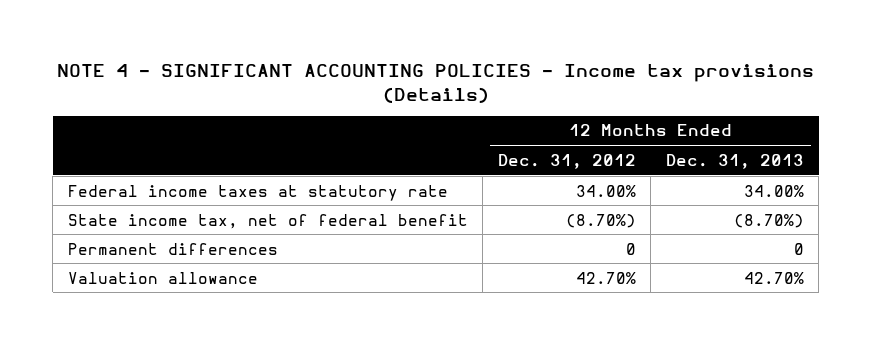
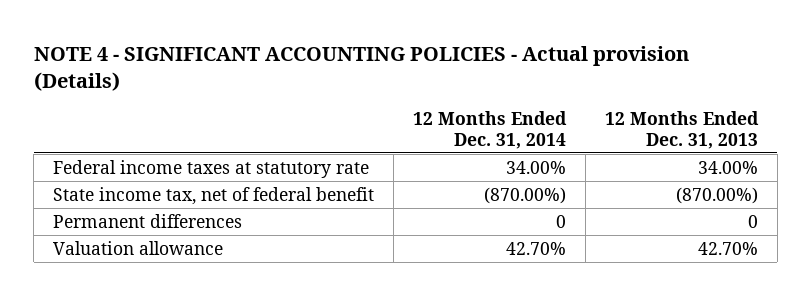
[56,63,814,103] NOTE 4 - SIGNIFICANT ACCOUNTING POLICIES - Income tax provisions (Details) -> [33,45,689,91] NOTE 4 - SIGNIFICANT ACCOUNTING POLICIES - Actual provision (Details)
[497,153,636,169] Dec. 31, 2012 -> none
none -> [412,110,567,149] 12 Months Ended Dec. 31, 2014
[733,213,804,228] (8.70%) -> [675,186,758,204] (870.00%)

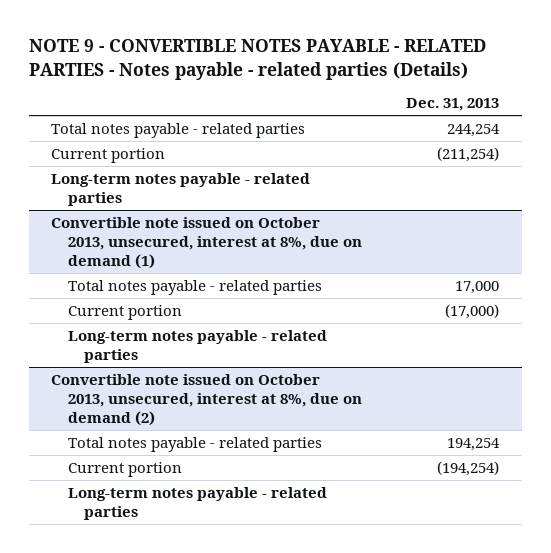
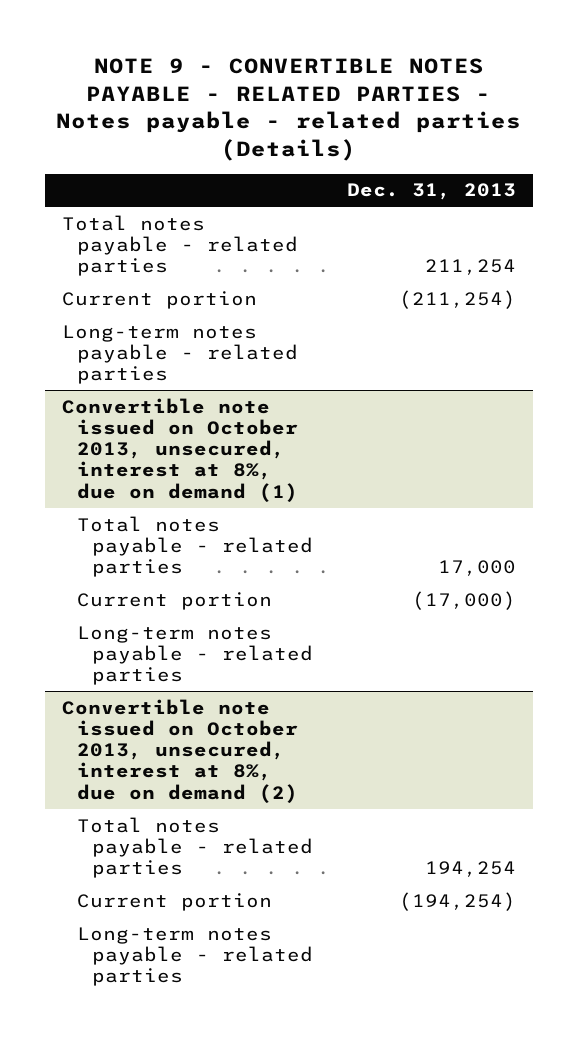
[447,123,501,137] 244,254 -> [425,259,517,276] 211,254

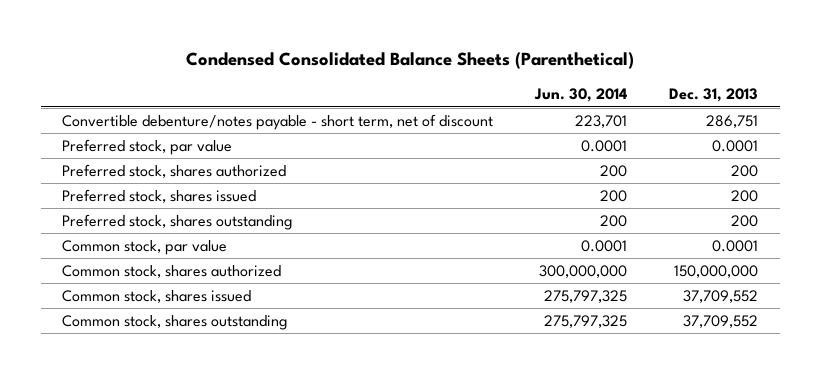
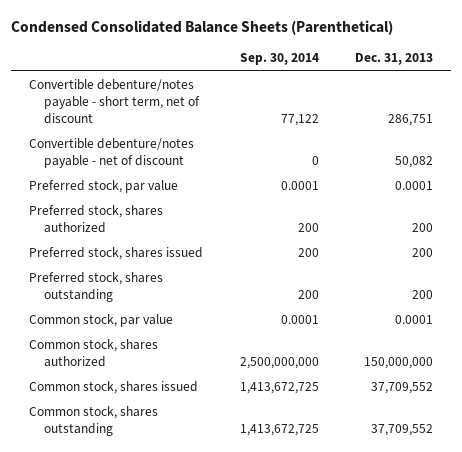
[534,88,628,103] Jun. 30, 2014 -> none
none -> [239,53,319,66] Sep. 30, 2014
none -> [29,138,195,169] Convertible debenture/notes payable - net of discount

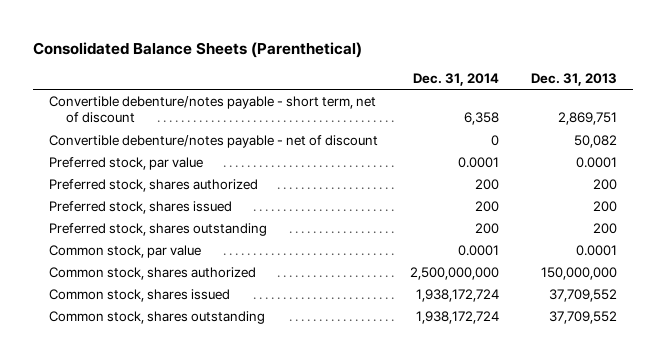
[11,19,394,35] Condensed Consolidated Balance Sheets (Parenthetical) -> [32,41,362,58] Consolidated Balance Sheets (Parenthetical)
[239,53,319,66] Sep. 30, 2014 -> none
none -> [412,73,499,87] Dec. 31, 2014
[387,114,433,127] 286,751 -> [558,112,618,126] 2,869,751

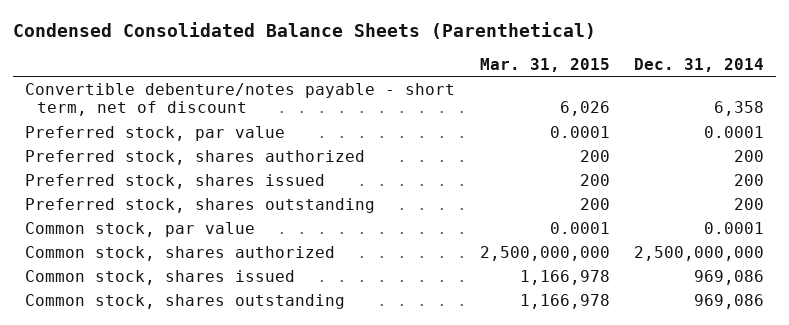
[32,41,362,58] Consolidated Balance Sheets (Parenthetical) -> [12,21,596,39] Condensed Consolidated Balance Sheets (Parenthetical)
[531,73,618,87] Dec. 31, 2013 -> none
none -> [479,58,610,73] Mar. 31, 2015
[48,134,378,148] Convertible debenture/notes payable - net of discount -> none
[415,288,499,302] 1,938,172,724 -> [693,269,764,285] 969,086
[415,310,499,324] 1,938,172,724 -> [693,293,764,309] 969,086

